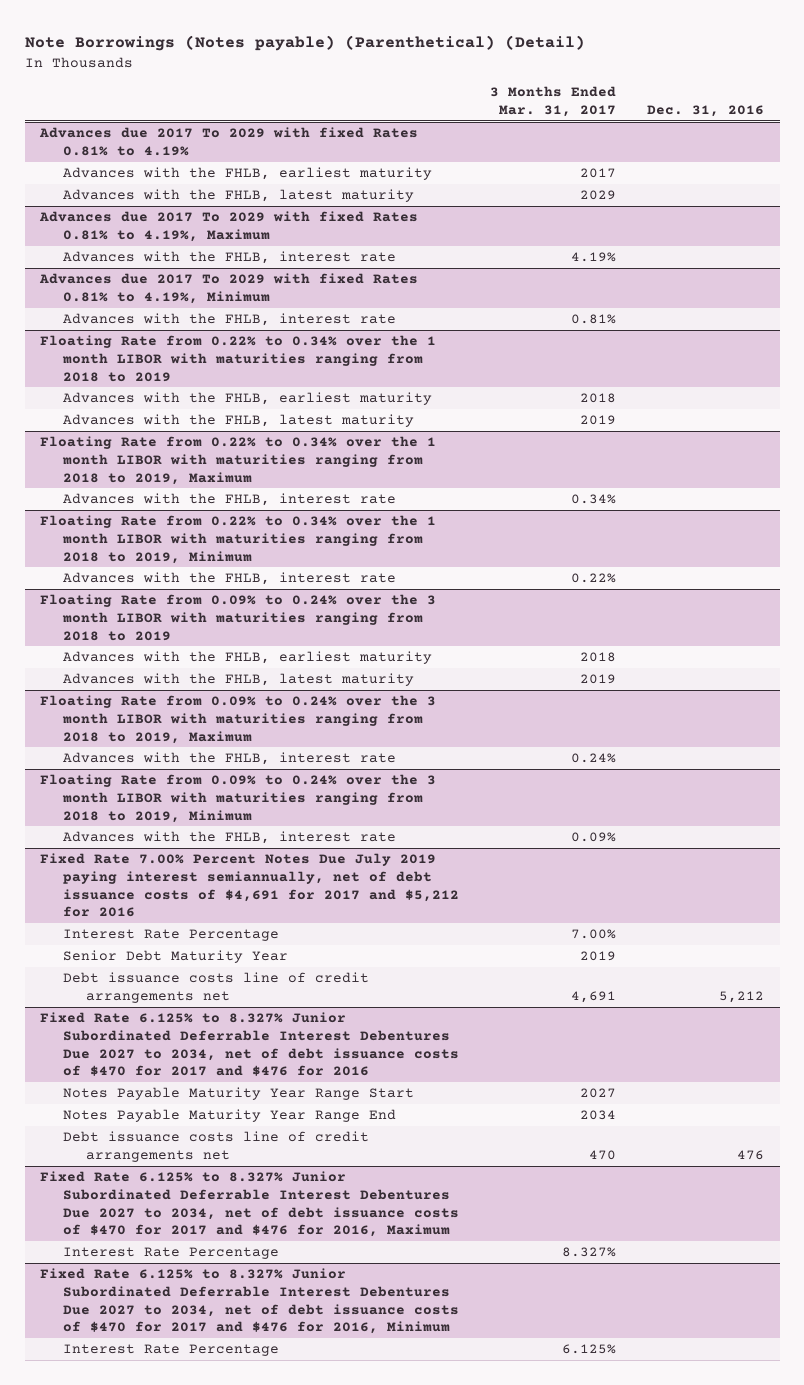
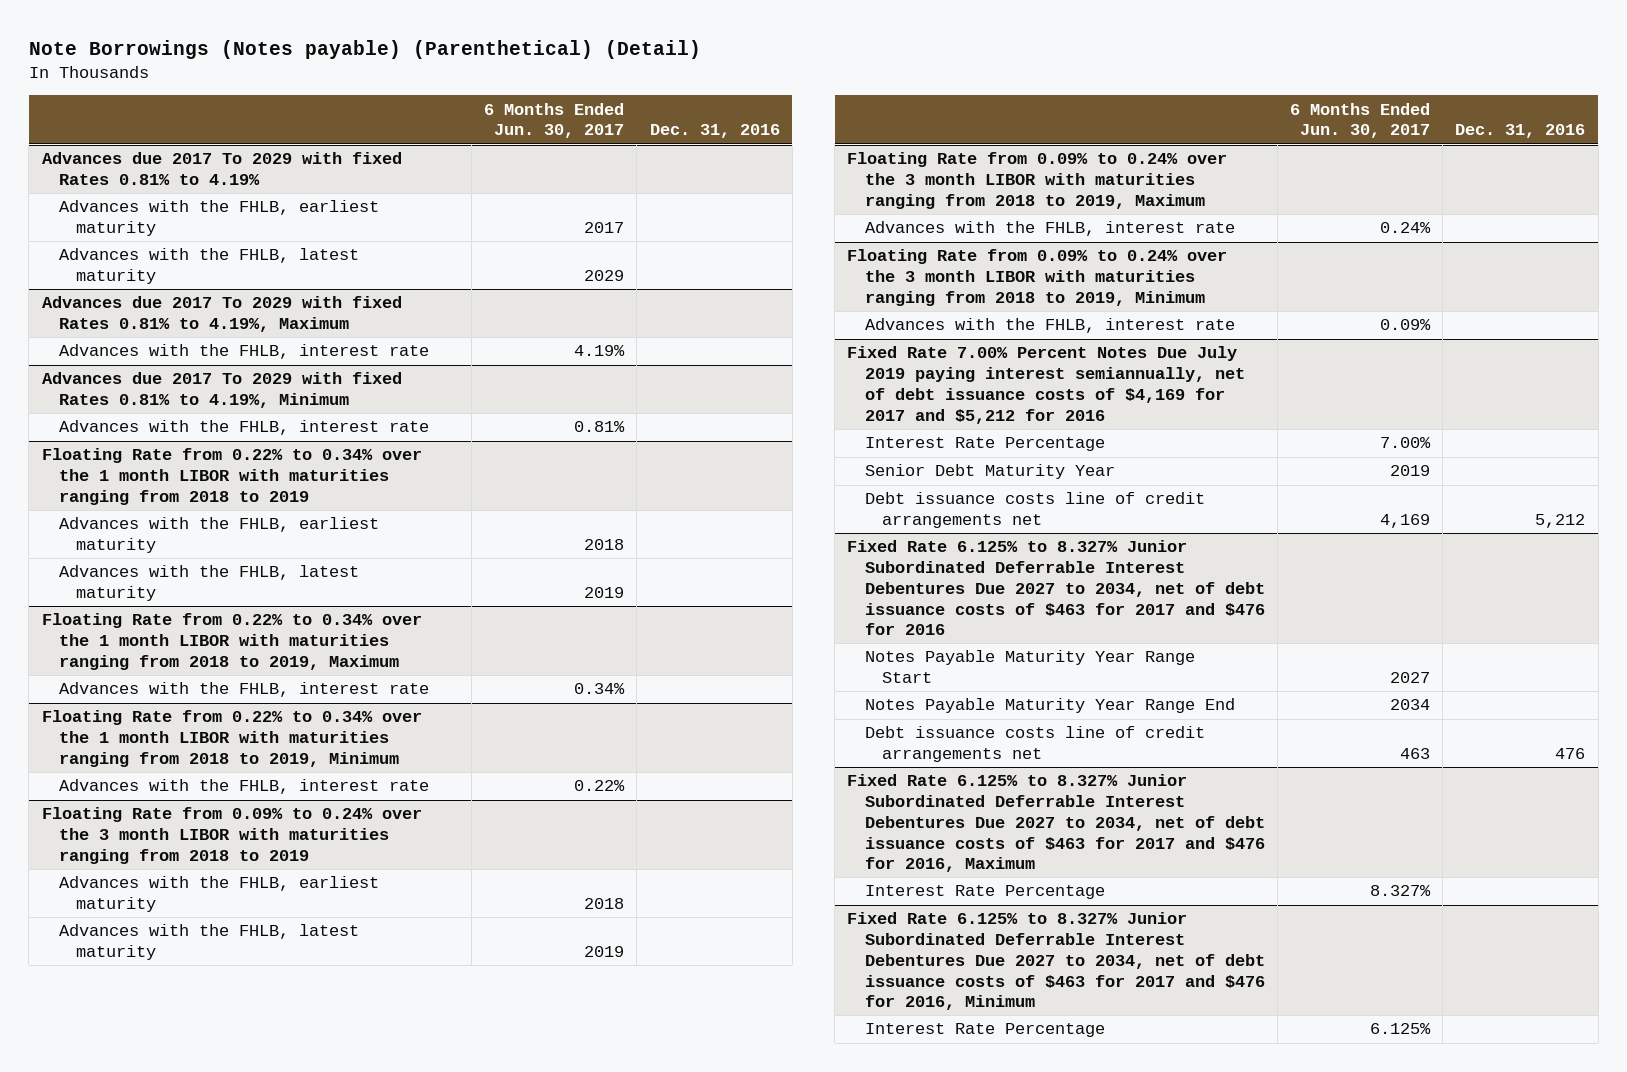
[490,86,617,117] 3 Months Ended Mar. 31, 2017 -> none
none -> [484,102,625,139] 6 Months Ended Jun. 30, 2017
[40,853,460,918] Fixed Rate 7.00% Percent Notes Due July 2019 paying interest semiannually, net of debt issuance costs of $4,691 for 2017 and $5,212 for 2016 -> [847,346,1245,424] Fixed Rate 7.00% Percent Notes Due July 2019 paying interest semiannually, net of debt issuance costs of $4,169 for 2017 and $5,212 for 2016
[40,1012,460,1077] Fixed Rate 6.125% to 8.327% Junior Subordinated Deferrable Interest Debentures Due 2027 to 2034, net of debt issuance costs of $470 for 2017 and $476 for 2016 -> [847,540,1265,636] Fixed Rate 6.125% to 8.327% Junior Subordinated Deferrable Interest Debentures Due 2027 to 2034, net of debt issuance costs of $463 for 2017 and $476 for 2016
[40,1171,460,1238] Fixed Rate 6.125% to 8.327% Junior Subordinated Deferrable Interest Debentures Due 2027 to 2034, net of debt issuance costs of $470 for 2017 and $476 for 2016, Maximum -> [847,774,1265,873] Fixed Rate 6.125% to 8.327% Junior Subordinated Deferrable Interest Debentures Due 2027 to 2034, net of debt issuance costs of $463 for 2017 and $476 for 2016, Maximum
[40,1268,460,1335] Fixed Rate 6.125% to 8.327% Junior Subordinated Deferrable Interest Debentures Due 2027 to 2034, net of debt issuance costs of $470 for 2017 and $476 for 2016, Minimum -> [847,912,1265,1011] Fixed Rate 6.125% to 8.327% Junior Subordinated Deferrable Interest Debentures Due 2027 to 2034, net of debt issuance costs of $463 for 2017 and $476 for 2016, Minimum

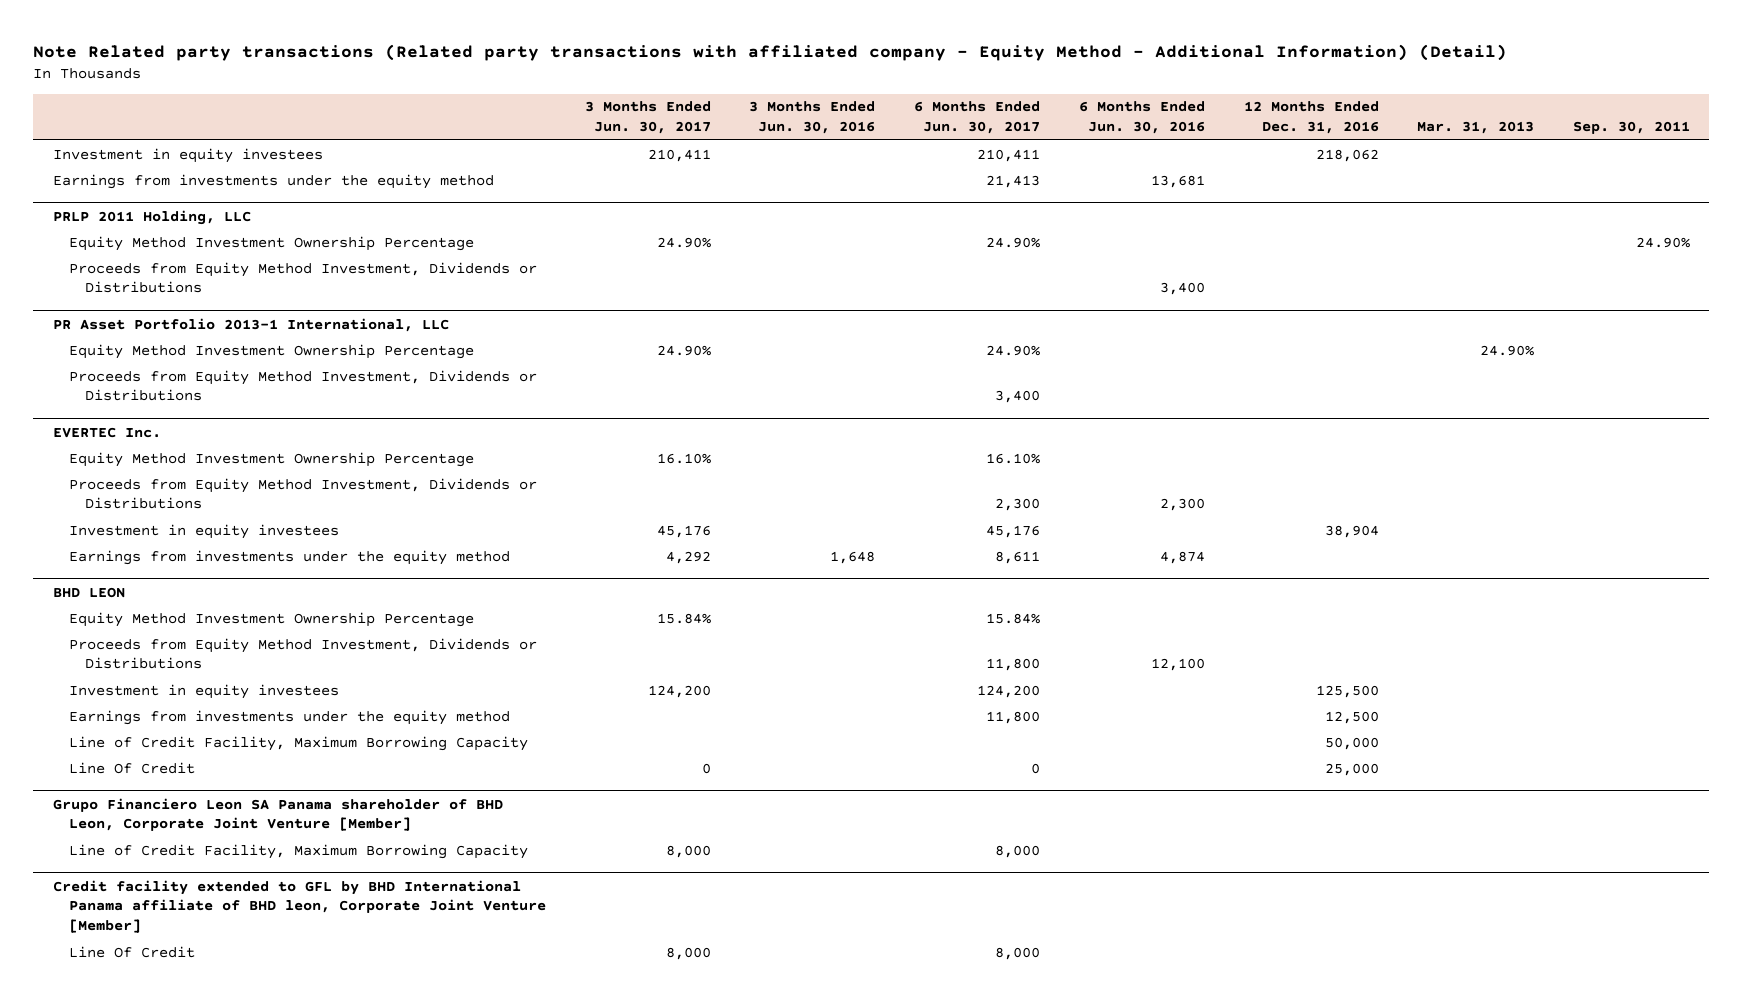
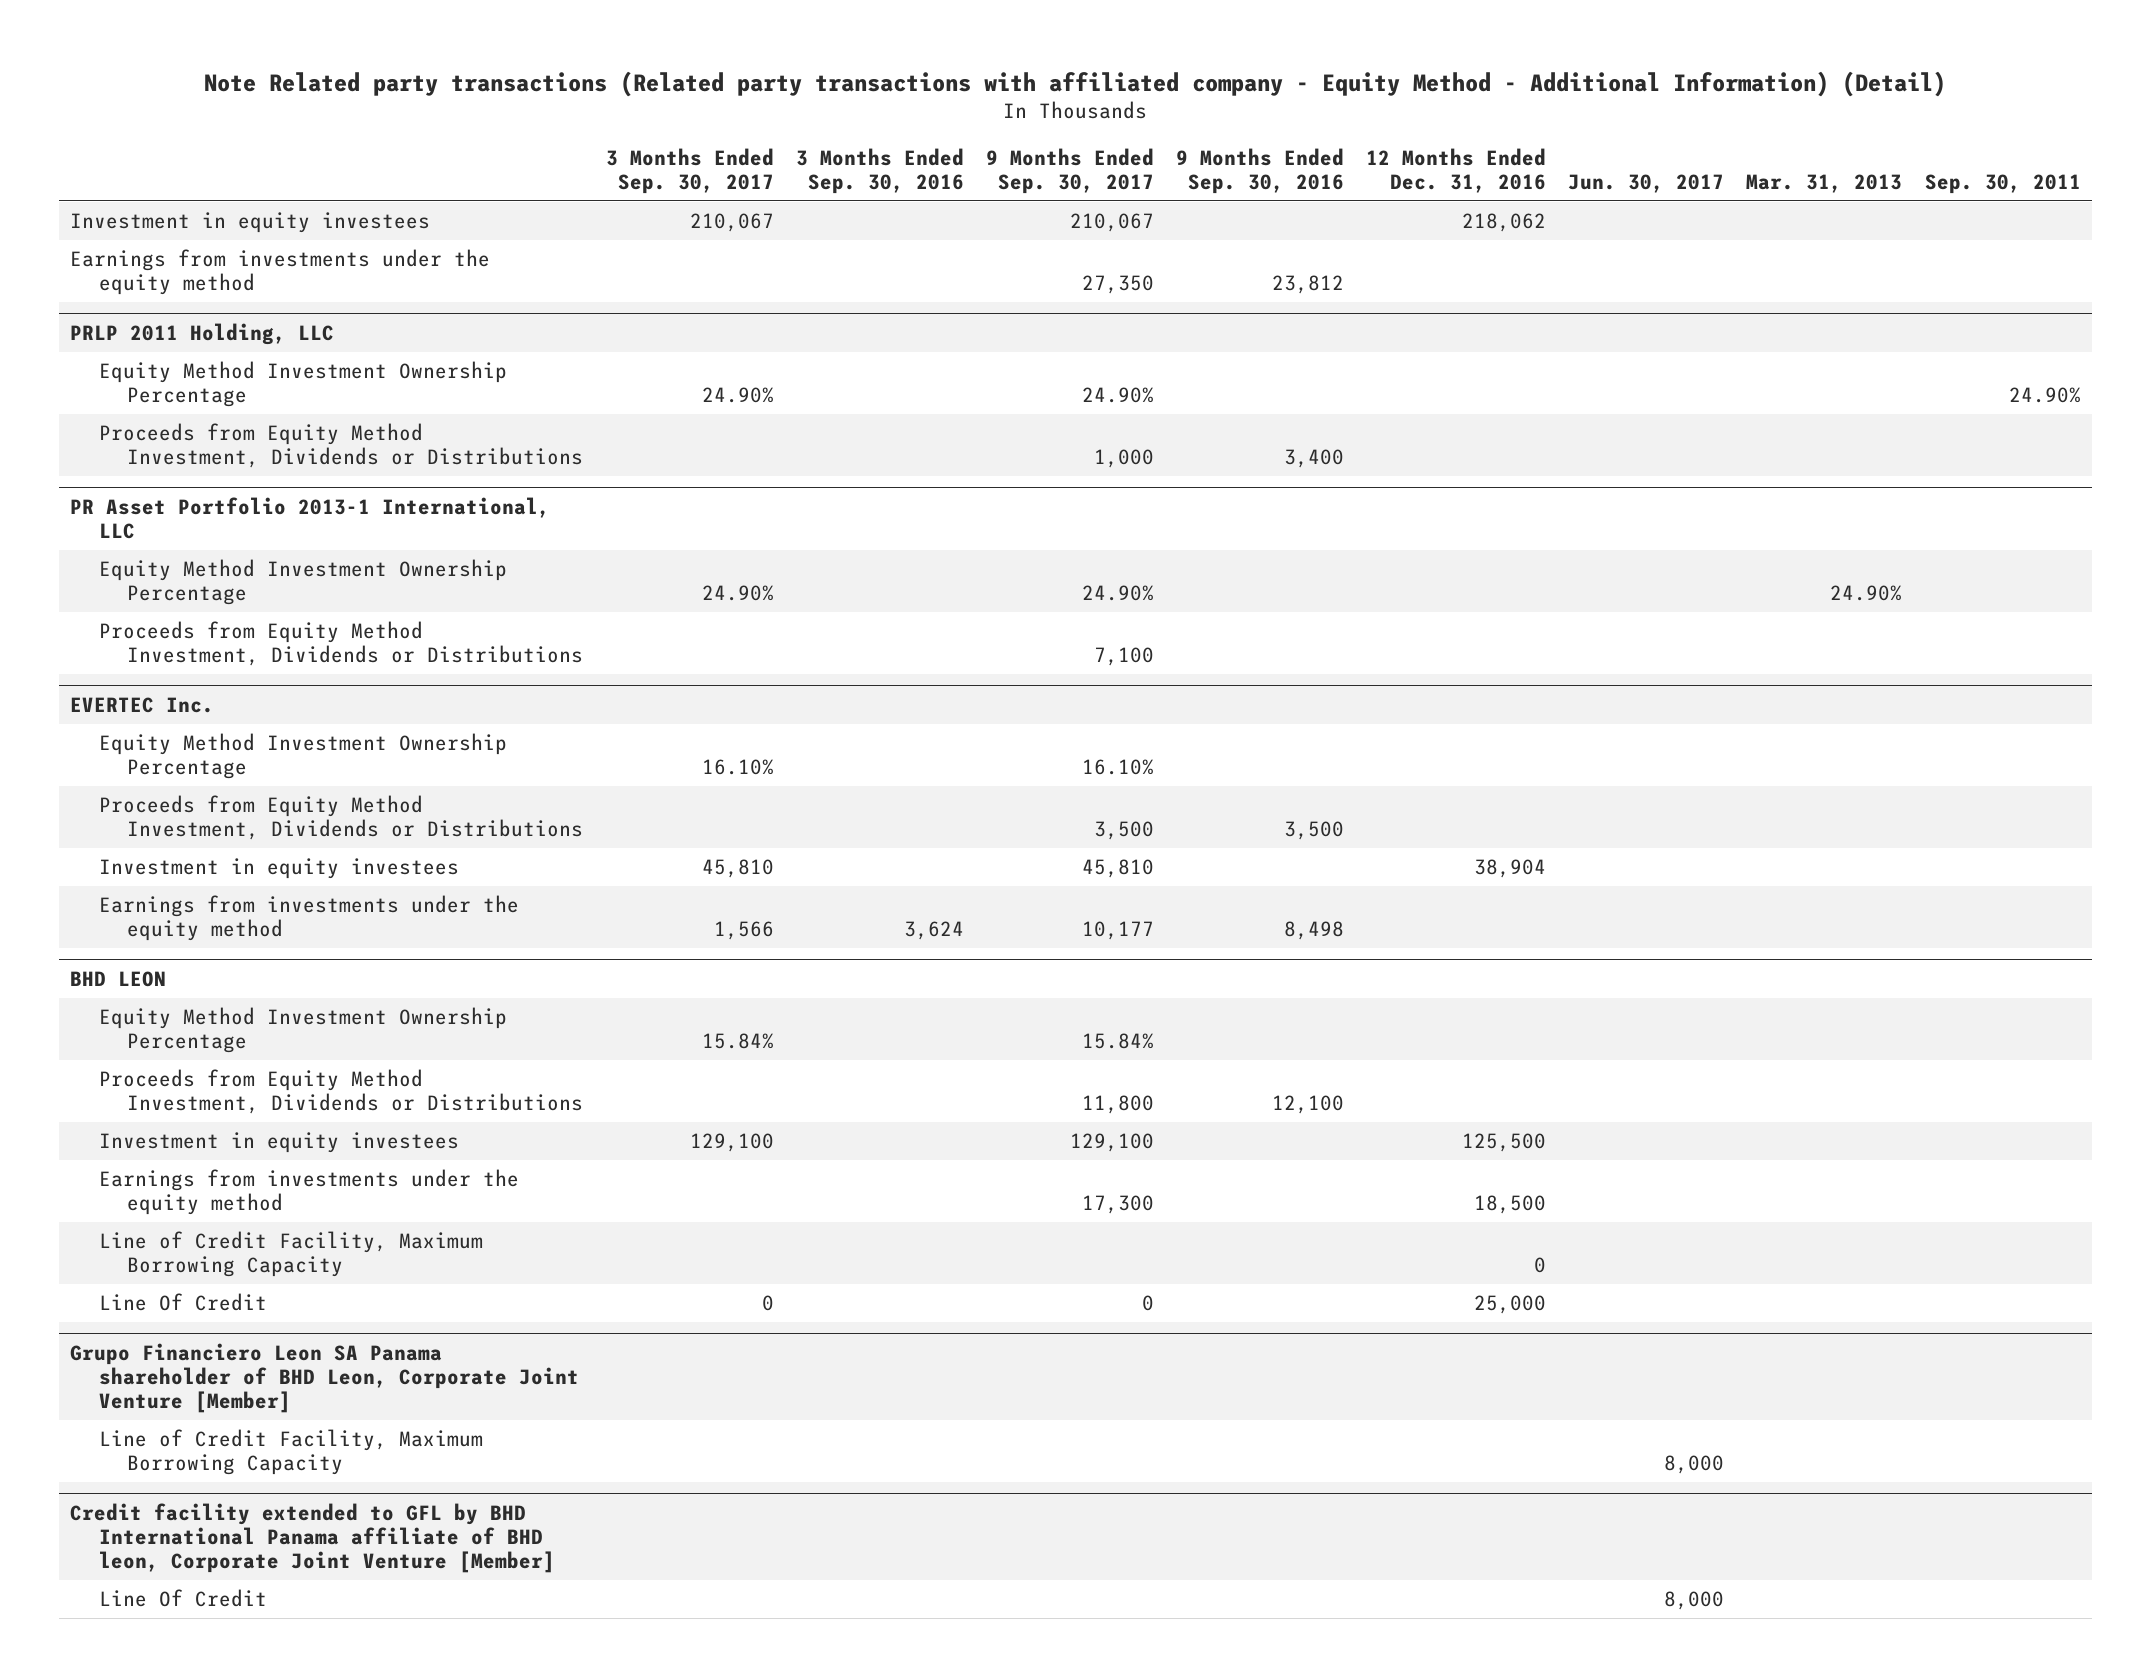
[584,101,711,135] 3 Months Ended Jun. 30, 2017 -> none
[749,101,876,135] 3 Months Ended Jun. 30, 2016 -> none
[914,101,1041,135] 6 Months Ended Jun. 30, 2017 -> none
[1078,101,1205,135] 6 Months Ended Jun. 30, 2016 -> none
none -> [605,147,774,194] 3 Months Ended Sep. 30, 2017
none -> [795,147,964,194] 3 Months Ended Sep. 30, 2016
none -> [985,147,1154,194] 9 Months Ended Sep. 30, 2017
none -> [1176,147,1345,194] 9 Months Ended Sep. 30, 2016
none -> [1568,173,1725,193] Jun. 30, 2017
[1324,710,1379,724] 12,500 -> [1474,1194,1547,1214] 18,500
[1324,736,1379,750] 50,000 -> [1534,1256,1547,1273] 0

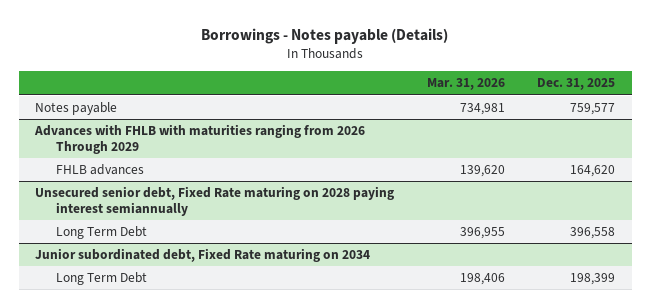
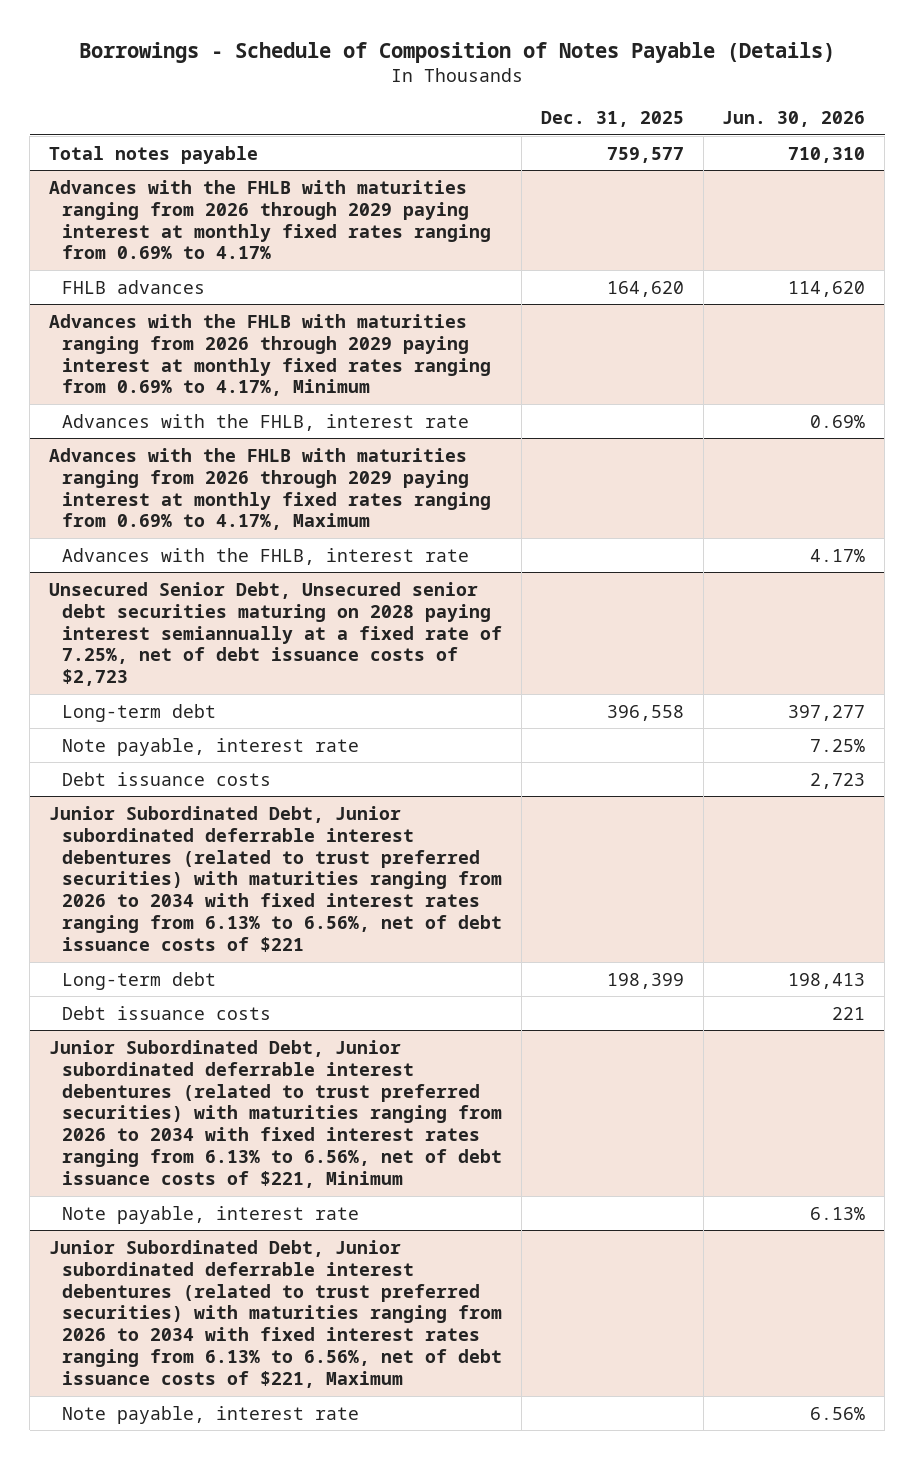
[201,27,449,44] Borrowings - Notes payable (Details) -> [79,41,836,63] Borrowings - Schedule of Composition of Notes Payable (Details)
[426,78,505,91] Mar. 31, 2026 -> none
none -> [722,110,866,127] Jun. 30, 2026
[35,101,118,115] Notes payable -> [49,145,259,164] Total notes payable
[34,123,366,155] Advances with FHLB with maturities ranging from 2026 Through 2029 -> [49,179,491,260] Advances with the FHLB with maturities ranging from 2026 through 2029 paying interest at monthly fixed rates ranging from 0.69% to 4.17%
[35,247,371,262] Junior subordinated debt, Fixed Rate maturing on 2034 -> none
[56,271,148,285] Long Term Debt -> none
none -> [49,313,491,397] Advances with the FHLB with maturities ranging from 2026 through 2029 paying interest at monthly fixed rates ranging from 0.69% to 4.17%, Minimum
none -> [61,413,469,431] Advances with the FHLB, interest rate
none -> [49,447,491,531] Advances with the FHLB with maturities ranging from 2026 through 2029 paying interest at monthly fixed rates ranging from 0.69% to 4.17%, Maximum
none -> [61,547,469,565] Advances with the FHLB, interest rate
[35,185,395,217] Unsecured senior debt, Fixed Rate maturing on 2028 paying interest semiannually -> [49,581,502,687] Unsecured Senior Debt, Unsecured senior debt securities maturing on 2028 paying interest semiannually at a fixed rate of 7.25%, net of debt issuance costs of $2,723
[56,225,148,239] Long Term Debt -> [61,703,216,722] Long-term debt
none -> [61,737,359,756] Note payable, interest rate
none -> [61,771,271,786] Debt issuance costs
none -> [49,805,502,953] Junior Subordinated Debt, Junior subordinated deferrable interest debentures (related to trust preferred securities) with maturities ranging from 2026 to 2034 with fixed interest rates ranging from 6.13% to 6.56%, net of debt issuance costs of $221
none -> [61,971,216,990] Long-term debt
none -> [61,1005,271,1020] Debt issuance costs
none -> [49,1039,502,1189] Junior Subordinated Debt, Junior subordinated deferrable interest debentures (related to trust preferred securities) with maturities ranging from 2026 to 2034 with fixed interest rates ranging from 6.13% to 6.56%, net of debt issuance costs of $221, Minimum
none -> [61,1205,359,1224] Note payable, interest rate
none -> [49,1239,502,1389] Junior Subordinated Debt, Junior subordinated deferrable interest debentures (related to trust preferred securities) with maturities ranging from 2026 to 2034 with fixed interest rates ranging from 6.13% to 6.56%, net of debt issuance costs of $221, Maximum
none -> [61,1405,359,1424] Note payable, interest rate

